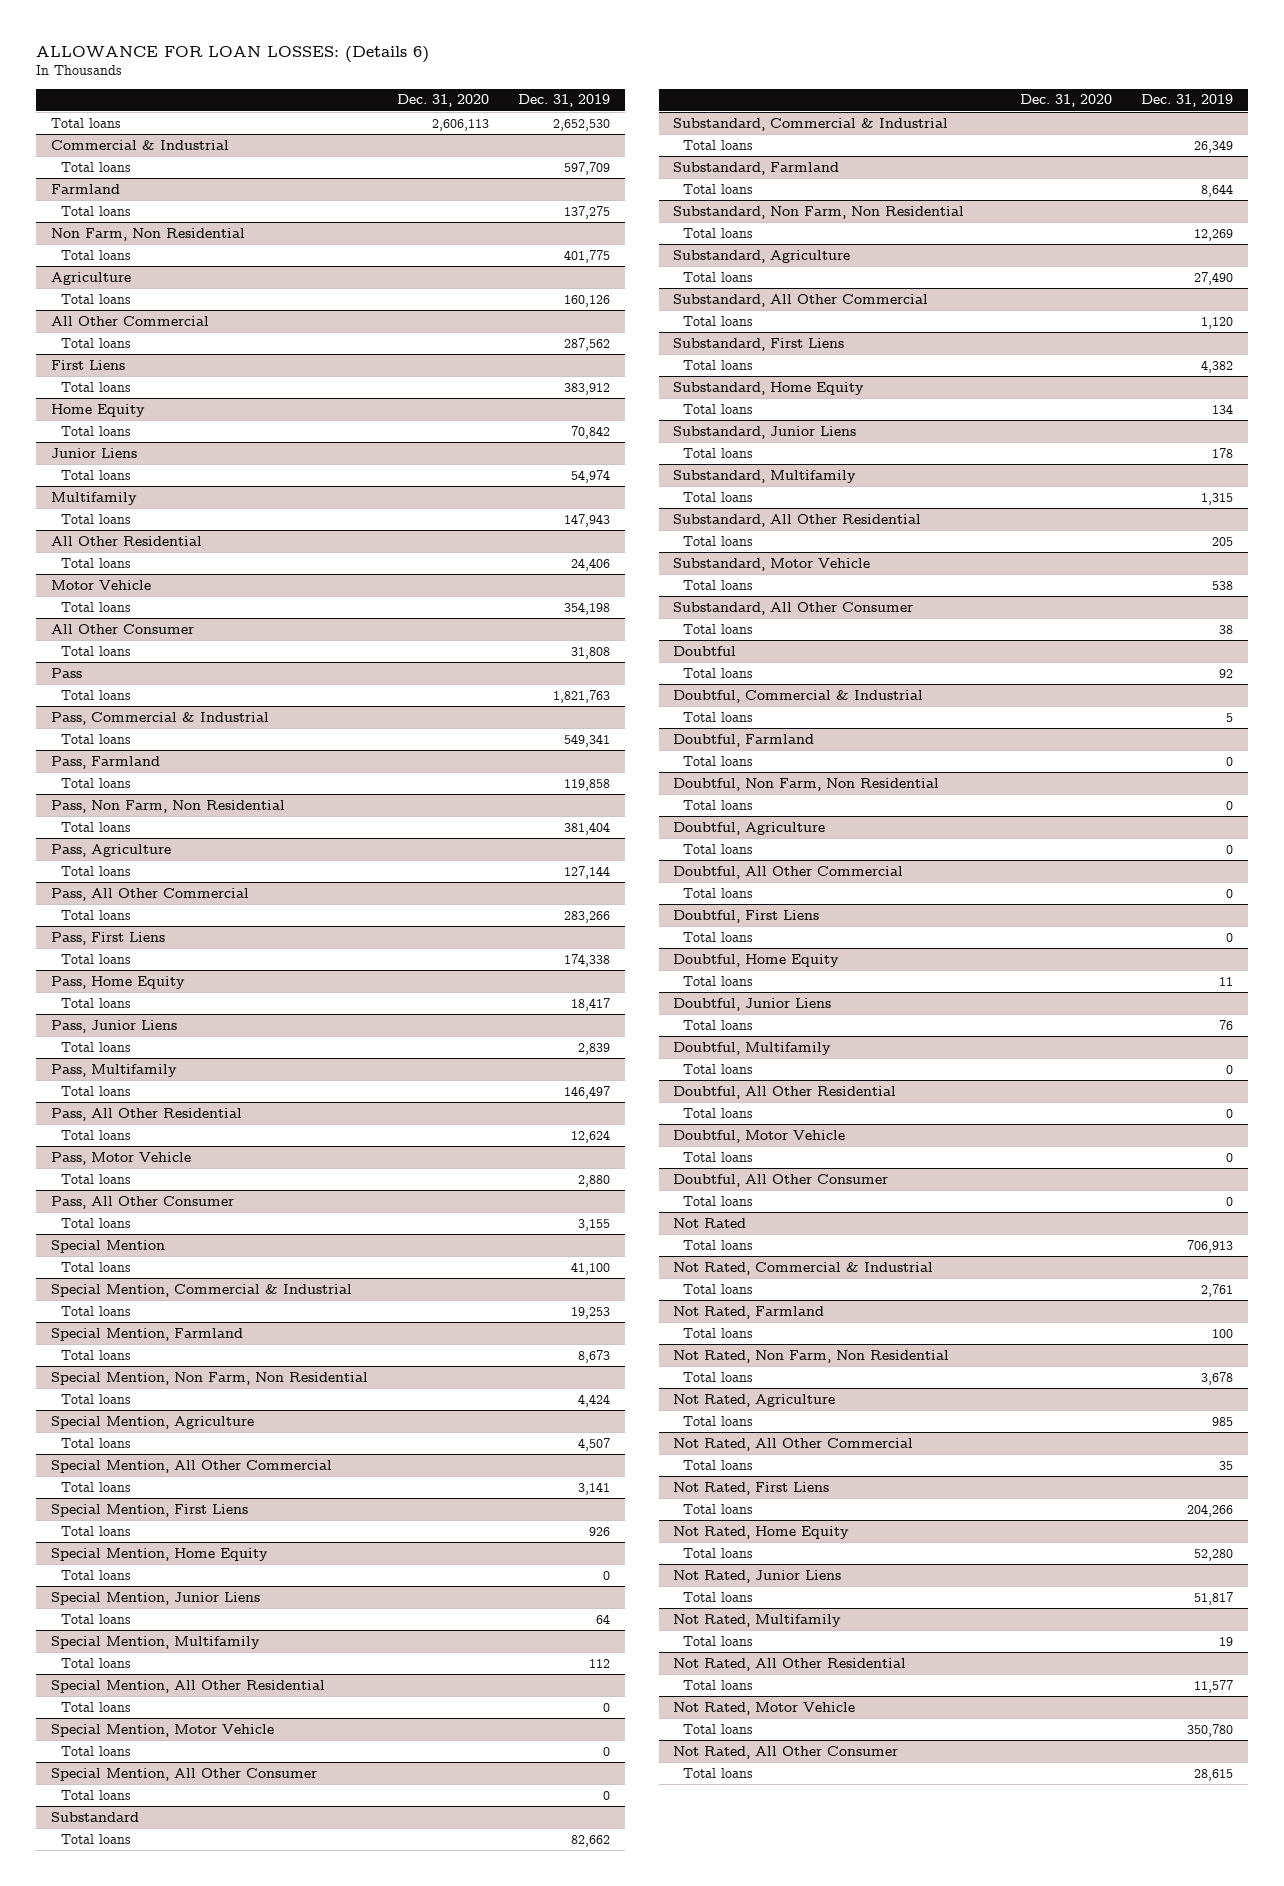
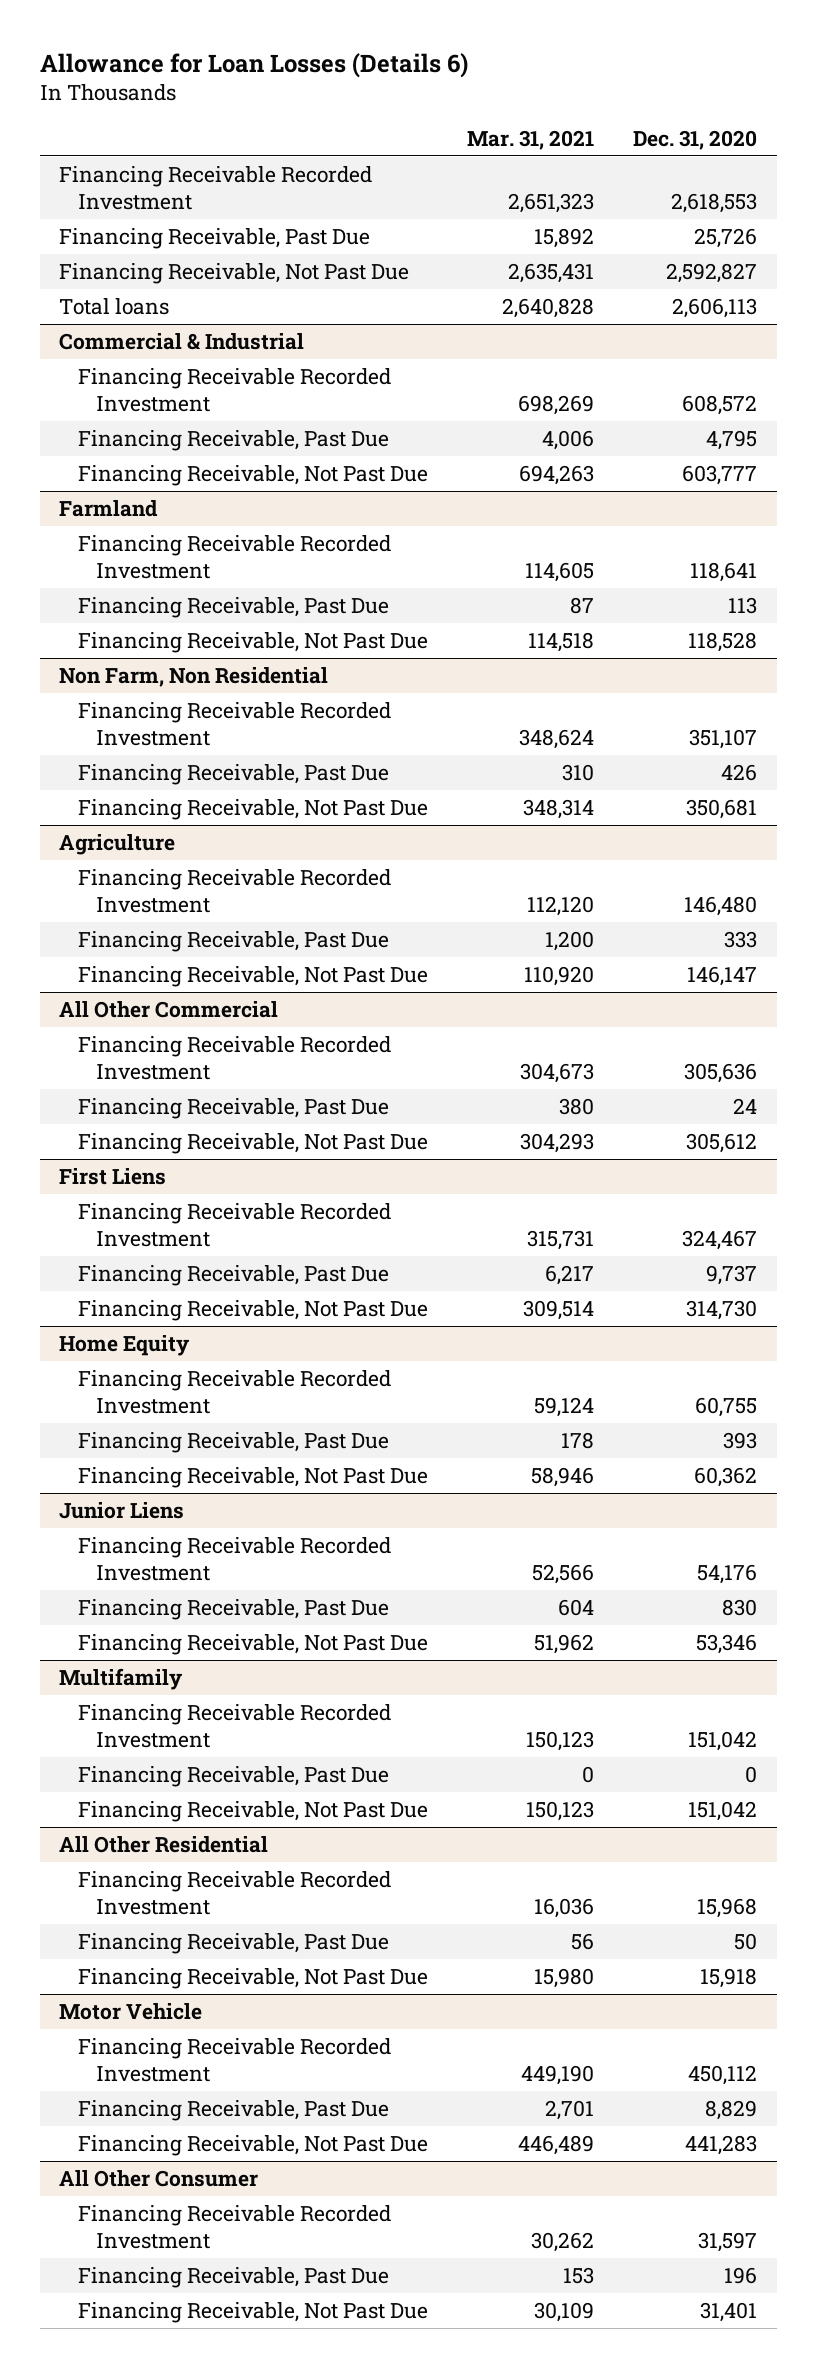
[36,45,430,63] ALLOWANCE FOR LOAN LOSSES: (Details 6) -> [39,53,468,79] Allowance for Loan Losses (Details 6)
[518,94,611,108] Dec. 31, 2019 -> none
none -> [466,130,594,151] Mar. 31, 2021
none -> [59,165,373,210] Financing Receivable Recorded Investment
none -> [59,227,371,249] Financing Receivable, Past Due
none -> [59,262,410,284] Financing Receivable, Not Past Due
[60,161,131,172] Total loans -> none
none -> [77,367,391,412] Financing Receivable Recorded Investment
none -> [77,429,389,451] Financing Receivable, Past Due
none -> [77,464,428,486] Financing Receivable, Not Past Due
[60,205,131,216] Total loans -> none
none -> [77,534,391,579] Financing Receivable Recorded Investment
none -> [77,596,389,618] Financing Receivable, Past Due
none -> [77,631,428,653] Financing Receivable, Not Past Due
[60,249,131,260] Total loans -> none
none -> [77,701,391,746] Financing Receivable Recorded Investment
none -> [77,763,389,785] Financing Receivable, Past Due
none -> [77,798,428,820] Financing Receivable, Not Past Due
[60,293,131,304] Total loans -> none
none -> [77,868,391,913] Financing Receivable Recorded Investment
none -> [77,930,389,952] Financing Receivable, Past Due
none -> [77,965,428,987] Financing Receivable, Not Past Due
[60,337,131,348] Total loans -> none
none -> [77,1035,391,1080] Financing Receivable Recorded Investment
none -> [77,1097,389,1119] Financing Receivable, Past Due
none -> [77,1132,428,1154] Financing Receivable, Not Past Due
[60,381,131,392] Total loans -> none
none -> [77,1202,391,1247] Financing Receivable Recorded Investment
none -> [77,1264,389,1286] Financing Receivable, Past Due
none -> [77,1299,428,1321] Financing Receivable, Not Past Due
[60,425,131,436] Total loans -> none
none -> [77,1369,391,1414] Financing Receivable Recorded Investment
none -> [77,1431,389,1453] Financing Receivable, Past Due
none -> [77,1466,428,1488] Financing Receivable, Not Past Due
[60,469,131,480] Total loans -> none
none -> [77,1536,391,1581] Financing Receivable Recorded Investment
none -> [77,1598,389,1620] Financing Receivable, Past Due
none -> [77,1633,428,1655] Financing Receivable, Not Past Due
[60,513,131,524] Total loans -> none
none -> [77,1703,391,1748] Financing Receivable Recorded Investment
none -> [77,1765,389,1787] Financing Receivable, Past Due
none -> [77,1800,428,1822] Financing Receivable, Not Past Due
[60,557,131,568] Total loans -> none
none -> [77,1870,391,1915] Financing Receivable Recorded Investment
none -> [77,1932,389,1954] Financing Receivable, Past Due
none -> [77,1967,428,1989] Financing Receivable, Not Past Due
[60,601,131,612] Total loans -> none
none -> [77,2037,391,2082] Financing Receivable Recorded Investment
none -> [77,2099,389,2121] Financing Receivable, Past Due
none -> [77,2134,428,2156] Financing Receivable, Not Past Due
[60,645,131,656] Total loans -> none
[50,667,82,678] Pass -> none
[60,689,131,700] Total loans -> none
[50,711,269,725] Pass, Commercial & Industrial -> none
[60,733,131,744] Total loans -> none
[50,755,160,769] Pass, Farmland -> none
[60,777,131,788] Total loans -> none
[50,799,285,813] Pass, Non Farm, Non Residential -> none
[60,821,131,832] Total loans -> none
[50,843,171,857] Pass, Agriculture -> none
[60,865,131,876] Total loans -> none
[50,887,249,901] Pass, All Other Commercial -> none
[60,909,131,920] Total loans -> none
[50,931,165,945] Pass, First Liens -> none
[60,953,131,964] Total loans -> none
[50,975,185,989] Pass, Home Equity -> none
[60,997,131,1008] Total loans -> none
[50,1019,177,1033] Pass, Junior Liens -> none
[60,1041,131,1052] Total loans -> none
[50,1063,177,1077] Pass, Multifamily -> none
[60,1085,131,1096] Total loans -> none
[50,1107,242,1121] Pass, All Other Residential -> none
[60,1129,131,1140] Total loans -> none
[50,1151,191,1165] Pass, Motor Vehicle -> none
[60,1173,131,1184] Total loans -> none
[50,1195,234,1209] Pass, All Other Consumer -> none
[60,1217,131,1228] Total loans -> none
[50,1239,165,1253] Special Mention -> none
[60,1261,131,1272] Total loans -> none
[50,1283,352,1297] Special Mention, Commercial & Industrial -> none
[60,1305,131,1316] Total loans -> none
[50,1327,243,1341] Special Mention, Farmland -> none
[60,1349,131,1360] Total loans -> none
[50,1371,368,1385] Special Mention, Non Farm, Non Residential -> none
[60,1393,131,1404] Total loans -> none
[50,1415,254,1429] Special Mention, Agriculture -> none
[60,1437,131,1448] Total loans -> none
[50,1459,332,1473] Special Mention, All Other Commercial -> none
[60,1481,131,1492] Total loans -> none
[50,1503,248,1517] Special Mention, First Liens -> none
[60,1525,131,1536] Total loans -> none
[50,1547,268,1561] Special Mention, Home Equity -> none
[60,1569,131,1580] Total loans -> none
[50,1591,260,1605] Special Mention, Junior Liens -> none
[60,1613,131,1624] Total loans -> none
[50,1635,260,1649] Special Mention, Multifamily -> none
[60,1657,131,1668] Total loans -> none
[50,1679,325,1693] Special Mention, All Other Residential -> none
[60,1701,131,1712] Total loans -> none
[50,1723,274,1737] Special Mention, Motor Vehicle -> none
[60,1745,131,1756] Total loans -> none
[50,1767,317,1781] Special Mention, All Other Consumer -> none
[60,1789,131,1800] Total loans -> none
[50,1811,139,1822] Substandard -> none
[60,1833,131,1844] Total loans -> none
[673,117,949,131] Substandard, Commercial & Industrial -> none
[683,139,754,150] Total loans -> none
[673,161,840,175] Substandard, Farmland -> none
[683,183,754,194] Total loans -> none
[673,205,965,219] Substandard, Non Farm, Non Residential -> none
[683,227,754,238] Total loans -> none
[673,249,851,263] Substandard, Agriculture -> none
[683,271,754,282] Total loans -> none
[673,293,929,307] Substandard, All Other Commercial -> none
[683,315,754,326] Total loans -> none
[673,337,845,351] Substandard, First Liens -> none
[683,359,754,370] Total loans -> none
[673,381,865,395] Substandard, Home Equity -> none
[683,403,754,414] Total loans -> none
[673,425,857,439] Substandard, Junior Liens -> none
[683,447,754,458] Total loans -> none
[673,469,857,483] Substandard, Multifamily -> none
[683,491,754,502] Total loans -> none
[673,513,922,527] Substandard, All Other Residential -> none
[683,535,754,546] Total loans -> none
[673,557,871,571] Substandard, Motor Vehicle -> none
[683,579,754,590] Total loans -> none
[673,601,914,615] Substandard, All Other Consumer -> none
[683,623,754,634] Total loans -> none
[673,645,737,656] Doubtful -> none
[683,667,754,678] Total loans -> none
[673,689,924,703] Doubtful, Commercial & Industrial -> none
[683,711,754,722] Total loans -> none
[673,733,815,747] Doubtful, Farmland -> none
[683,755,754,766] Total loans -> none
[673,777,940,791] Doubtful, Non Farm, Non Residential -> none
[683,799,754,810] Total loans -> none
[673,821,826,835] Doubtful, Agriculture -> none
[683,843,754,854] Total loans -> none
[673,865,904,879] Doubtful, All Other Commercial -> none
[683,887,754,898] Total loans -> none
[673,909,820,923] Doubtful, First Liens -> none
[683,931,754,942] Total loans -> none
[673,953,840,967] Doubtful, Home Equity -> none
[683,975,754,986] Total loans -> none
[673,997,832,1011] Doubtful, Junior Liens -> none
[683,1019,754,1030] Total loans -> none
[673,1041,832,1055] Doubtful, Multifamily -> none
[683,1063,754,1074] Total loans -> none
[673,1085,897,1099] Doubtful, All Other Residential -> none
[683,1107,754,1118] Total loans -> none
[673,1129,846,1143] Doubtful, Motor Vehicle -> none
[683,1151,754,1162] Total loans -> none
[673,1173,889,1187] Doubtful, All Other Consumer -> none
[683,1195,754,1206] Total loans -> none
[673,1217,747,1228] Not Rated -> none
[683,1239,754,1250] Total loans -> none
[673,1261,934,1275] Not Rated, Commercial & Industrial -> none
[683,1283,754,1294] Total loans -> none
[673,1305,825,1319] Not Rated, Farmland -> none
[683,1327,754,1338] Total loans -> none
[673,1349,950,1363] Not Rated, Non Farm, Non Residential -> none
[683,1371,754,1382] Total loans -> none
[673,1393,836,1407] Not Rated, Agriculture -> none
[683,1415,754,1426] Total loans -> none
[673,1437,914,1451] Not Rated, All Other Commercial -> none
[683,1459,754,1470] Total loans -> none
[673,1481,830,1495] Not Rated, First Liens -> none
[683,1503,754,1514] Total loans -> none
[673,1525,850,1539] Not Rated, Home Equity -> none
[683,1547,754,1558] Total loans -> none
[673,1569,842,1583] Not Rated, Junior Liens -> none
[683,1591,754,1602] Total loans -> none
[673,1613,842,1627] Not Rated, Multifamily -> none
[683,1635,754,1646] Total loans -> none
[673,1657,907,1671] Not Rated, All Other Residential -> none
[683,1679,754,1690] Total loans -> none
[673,1701,856,1715] Not Rated, Motor Vehicle -> none
[683,1723,754,1734] Total loans -> none
[673,1745,899,1759] Not Rated, All Other Consumer -> none
[683,1767,754,1778] Total loans -> none
none -> [77,2204,391,2249] Financing Receivable Recorded Investment
none -> [77,2266,389,2288] Financing Receivable, Past Due
none -> [77,2301,428,2323] Financing Receivable, Not Past Due

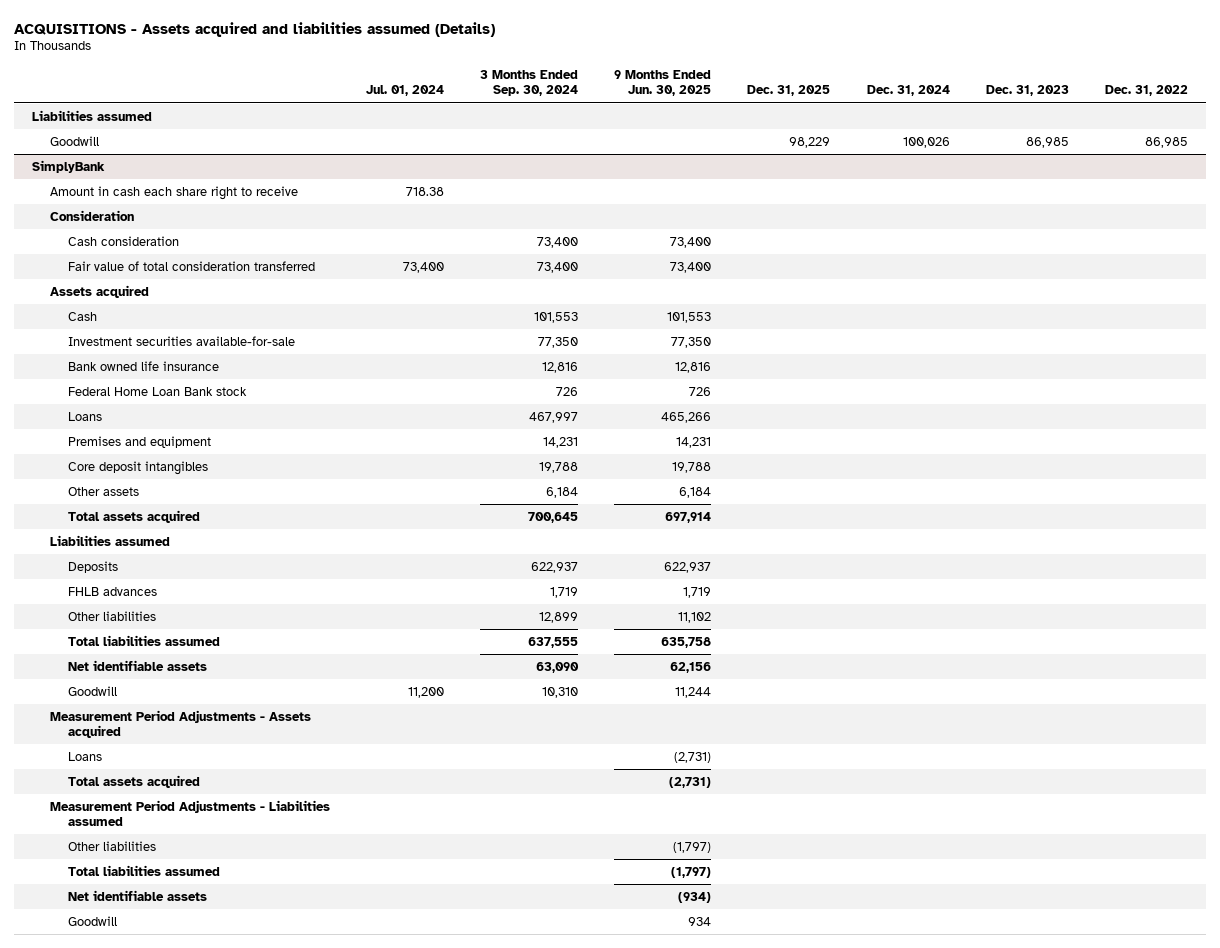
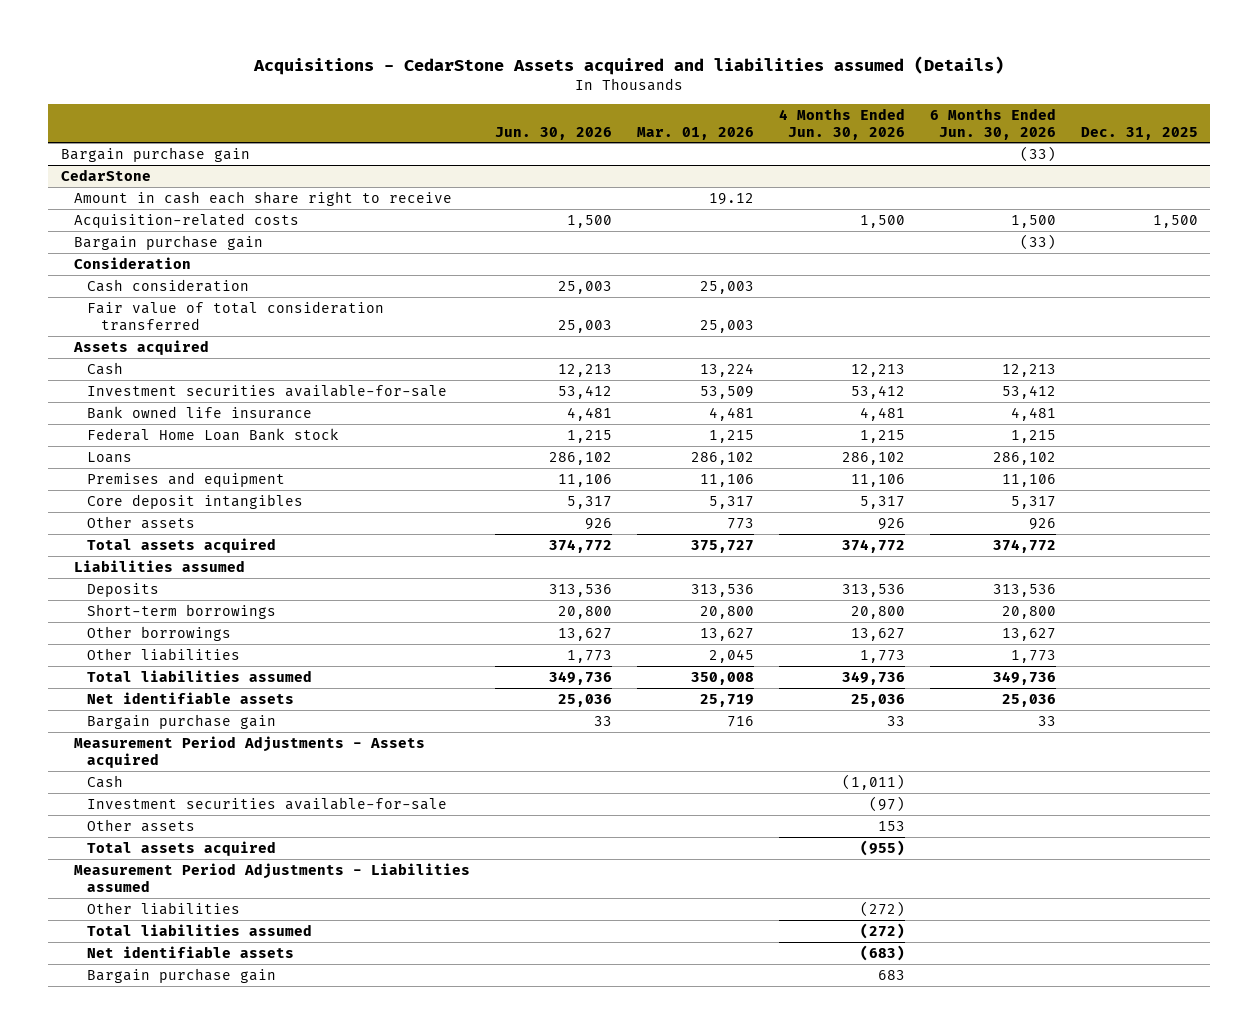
[14,21,496,37] ACQUISITIONS - Assets acquired and liabilities assumed (Details) -> [253,55,1005,75] Acquisitions - CedarStone Assets acquired and liabilities assumed (Details)
[366,85,445,97] Jul. 01, 2024 -> none
[480,70,579,97] 3 Months Ended Sep. 30, 2024 -> none
[614,70,712,97] 9 Months Ended Jun. 30, 2025 -> none
[866,85,950,97] Dec. 31, 2024 -> none
[985,85,1069,97] Dec. 31, 2023 -> none
[1104,85,1188,97] Dec. 31, 2022 -> none
none -> [495,126,613,140] Jun. 30, 2026
none -> [637,126,755,140] Mar. 01, 2026
none -> [779,107,906,140] 4 Months Ended Jun. 30, 2026
none -> [929,107,1056,140] 6 Months Ended Jun. 30, 2026
[32,109,153,121] Liabilities assumed -> none
[50,135,100,146] Goodwill -> none
[32,159,106,173] SimplyBank -> none
[50,185,299,200] Amount in cash each share right to receive -> none
[50,209,135,221] Consideration -> none
[68,235,180,246] Cash consideration -> none
[68,260,316,271] Fair value of total consideration transferred -> none
[50,284,150,298] Assets acquired -> none
[68,311,98,321] Cash -> none
[68,335,296,346] Investment securities available-for-sale -> none
[68,360,220,371] Bank owned life insurance -> none
[68,386,248,396] Federal Home Loan Bank stock -> none
[68,411,103,421] Loans -> none
[68,435,212,448] Premises and equipment -> none
[68,460,209,475] Core deposit intangibles -> none
[68,486,140,496] Other assets -> none
[68,509,201,523] Total assets acquired -> none
[50,534,171,546] Liabilities assumed -> none
[68,560,119,573] Deposits -> none
[68,586,158,596] FHLB advances -> none
[68,610,157,621] Other liabilities -> none
[68,634,221,646] Total liabilities assumed -> none
[68,659,208,671] Net identifiable assets -> none
[68,685,118,696] Goodwill -> none
[50,709,312,738] Measurement Period Adjustments - Assets acquired -> none
[68,751,103,761] Loans -> none
[68,774,201,788] Total assets acquired -> none
[50,799,331,826] Measurement Period Adjustments - Liabilities assumed -> none
[68,840,157,851] Other liabilities -> none
[68,864,221,876] Total liabilities assumed -> none
[68,889,208,901] Net identifiable assets -> none
[68,915,118,926] Goodwill -> none
none -> [60,146,250,162] Bargain purchase gain
none -> [60,168,151,181] CedarStone
none -> [74,190,453,206] Amount in cash each share right to receive
none -> [74,212,300,228] Acquisition-related costs
none -> [74,234,264,250] Bargain purchase gain
none -> [74,256,192,269] Consideration
none -> [87,278,250,292] Cash consideration
none -> [87,300,385,331] Fair value of total consideration transferred
none -> [73,339,210,355] Assets acquired
none -> [87,361,124,375] Cash
none -> [87,383,448,397] Investment securities available-for-sale
none -> [87,405,313,419] Bank owned life insurance
none -> [87,427,340,441] Federal Home Loan Bank stock
none -> [87,451,133,463] Loans
none -> [87,471,286,487] Premises and equipment
none -> [87,493,304,509] Core deposit intangibles
none -> [87,515,196,529] Other assets
none -> [87,537,277,553] Total assets acquired
none -> [74,559,246,572] Liabilities assumed
none -> [87,582,160,597] Deposits
none -> [87,603,277,619] Short-term borrowings
none -> [87,625,232,641] Other borrowings
none -> [87,647,241,661] Other liabilities
none -> [87,669,313,682] Total liabilities assumed
none -> [87,691,295,704] Net identifiable assets
none -> [87,713,277,729] Bargain purchase gain
none -> [74,735,426,768] Measurement Period Adjustments - Assets acquired
none -> [87,774,124,788] Cash
none -> [87,796,448,810] Investment securities available-for-sale
none -> [87,818,196,832] Other assets
none -> [87,840,277,856] Total assets acquired
none -> [74,862,471,892] Measurement Period Adjustments - Liabilities assumed
none -> [87,901,241,915] Other liabilities
none -> [87,923,313,936] Total liabilities assumed
none -> [87,945,295,958] Net identifiable assets
none -> [87,967,277,983] Bargain purchase gain

